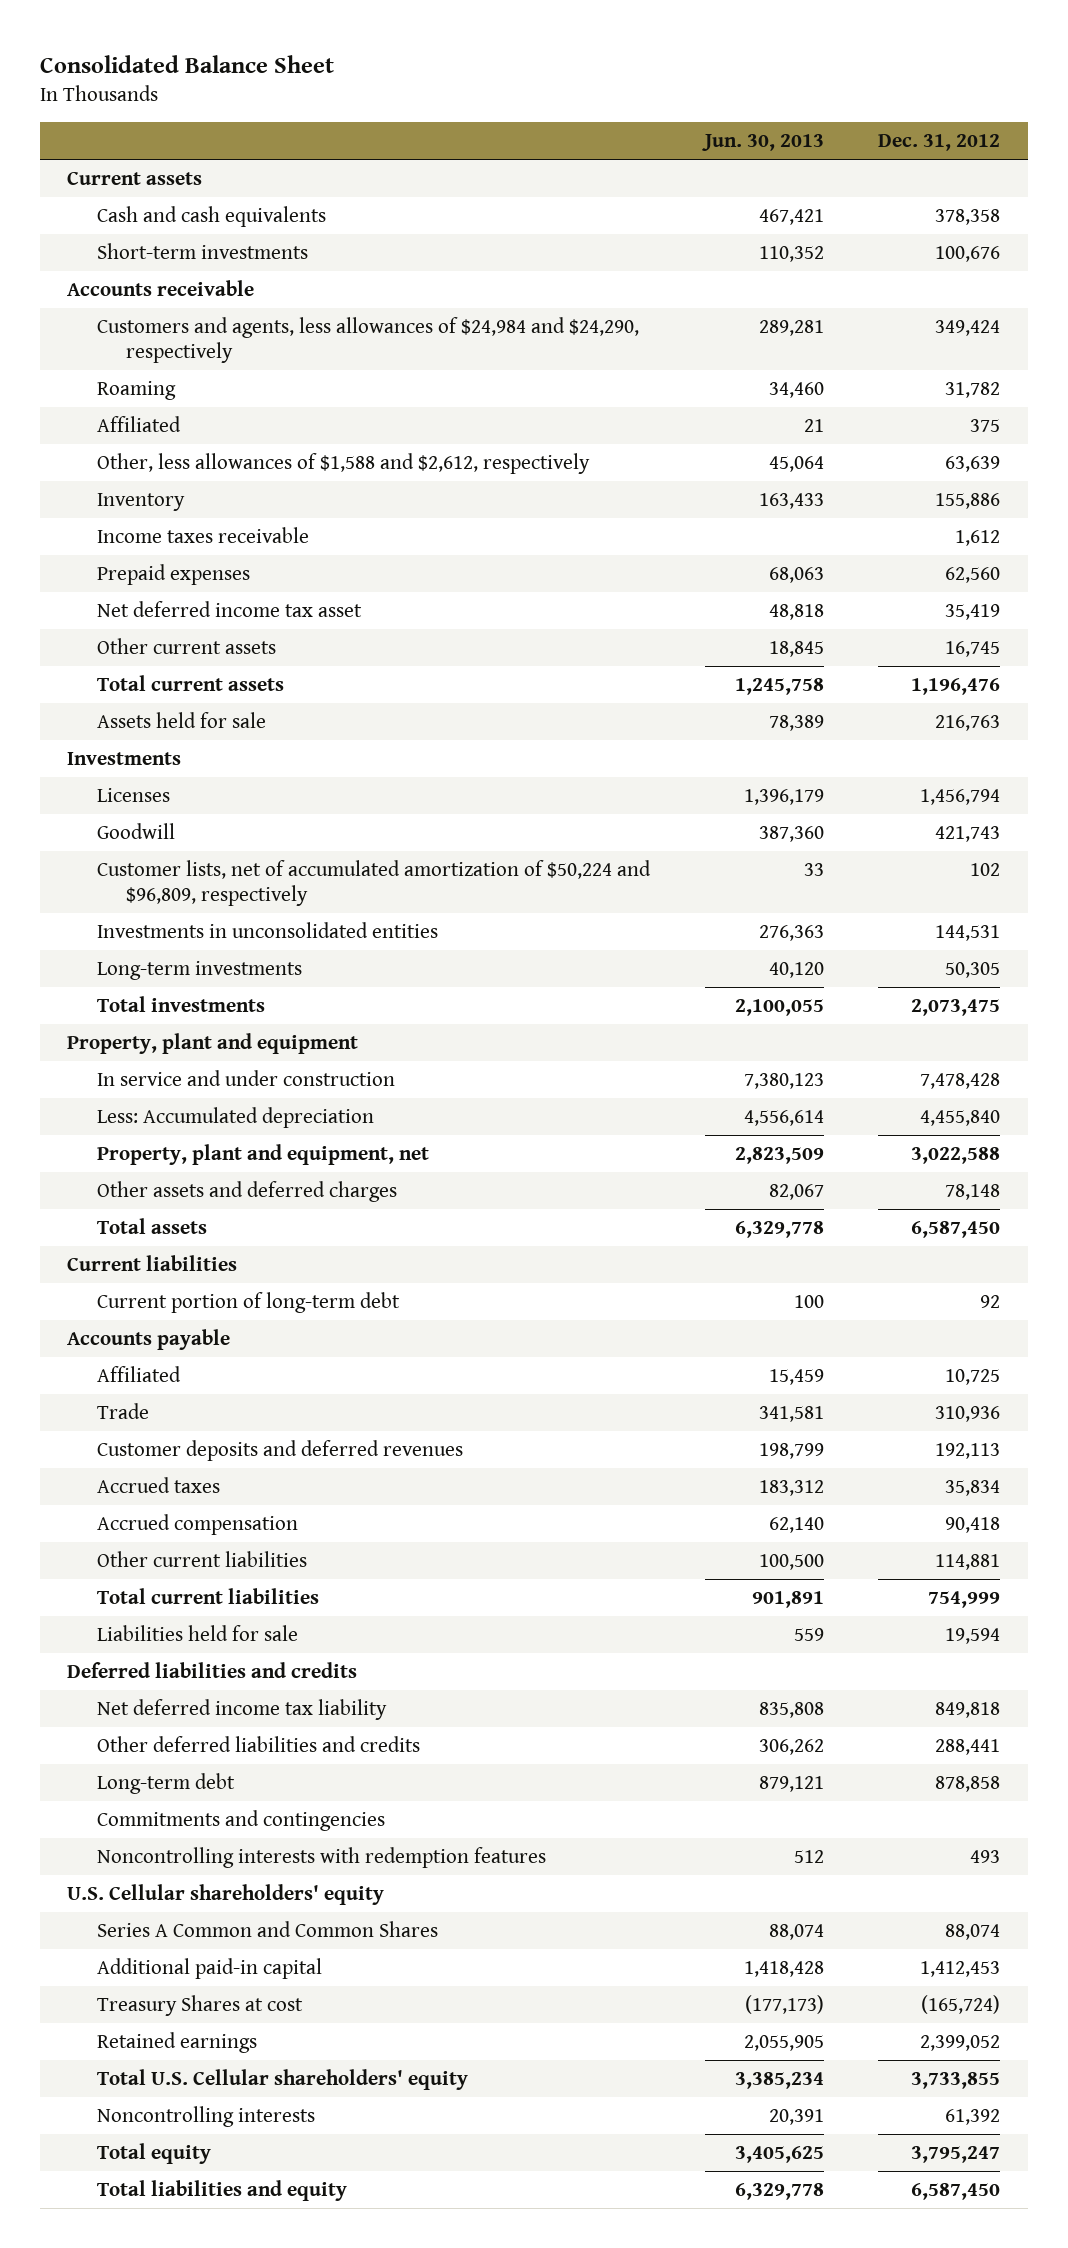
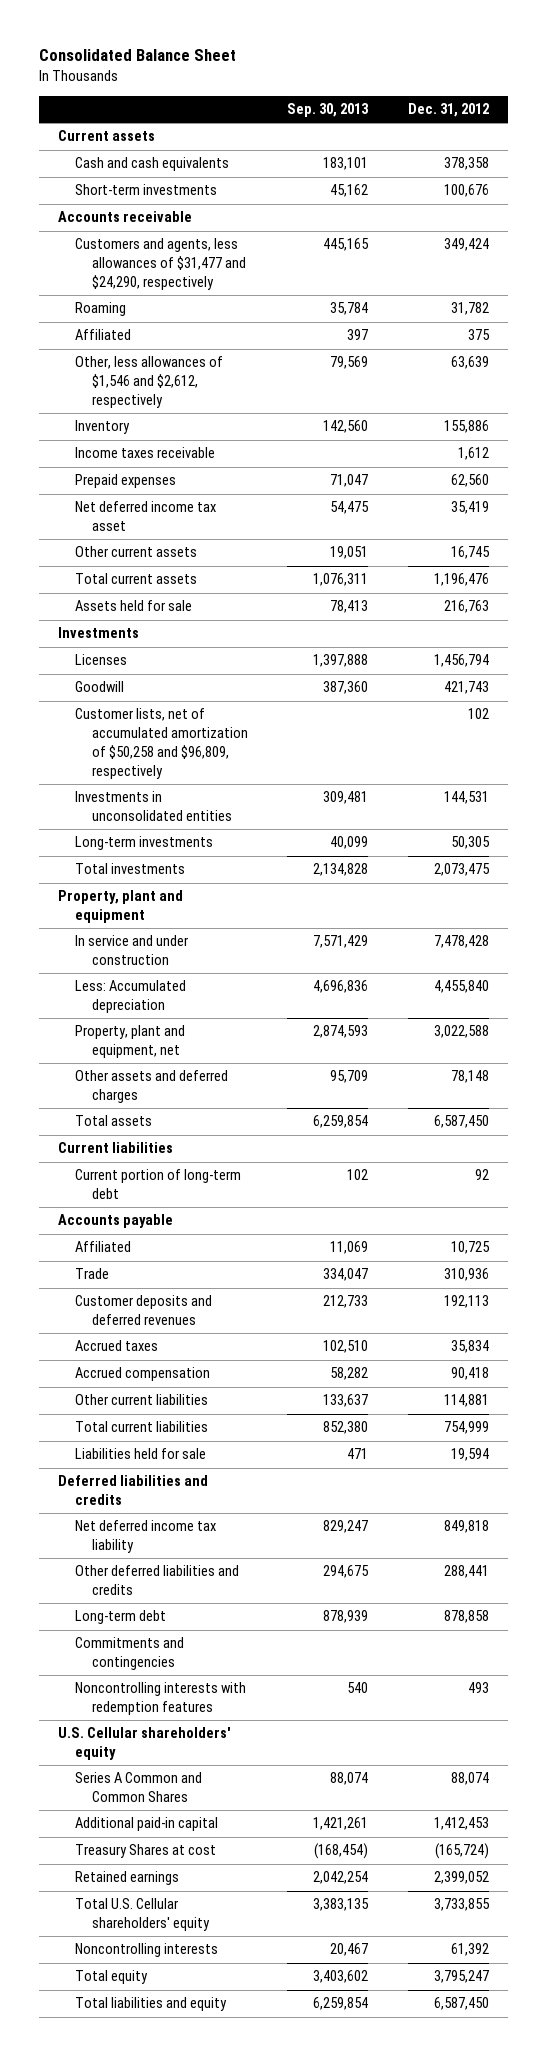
[701,134,824,152] Jun. 30, 2013 -> none
none -> [287,102,370,117] Sep. 30, 2013
[96,317,639,364] Customers and agents, less allowances of $24,984 and $24,290, respectively -> [75,238,246,291] Customers and agents, less allowances of $31,477 and $24,290, respectively
[96,453,590,475] Other, less allowances of $1,588 and $2,612, respectively -> [75,356,224,409] Other, less allowances of $1,546 and $2,612, respectively
[96,860,651,907] Customer lists, net of accumulated amortization of $50,224 and $96,809, respectively -> [75,708,248,779] Customer lists, net of accumulated amortization of $50,258 and $96,809, respectively

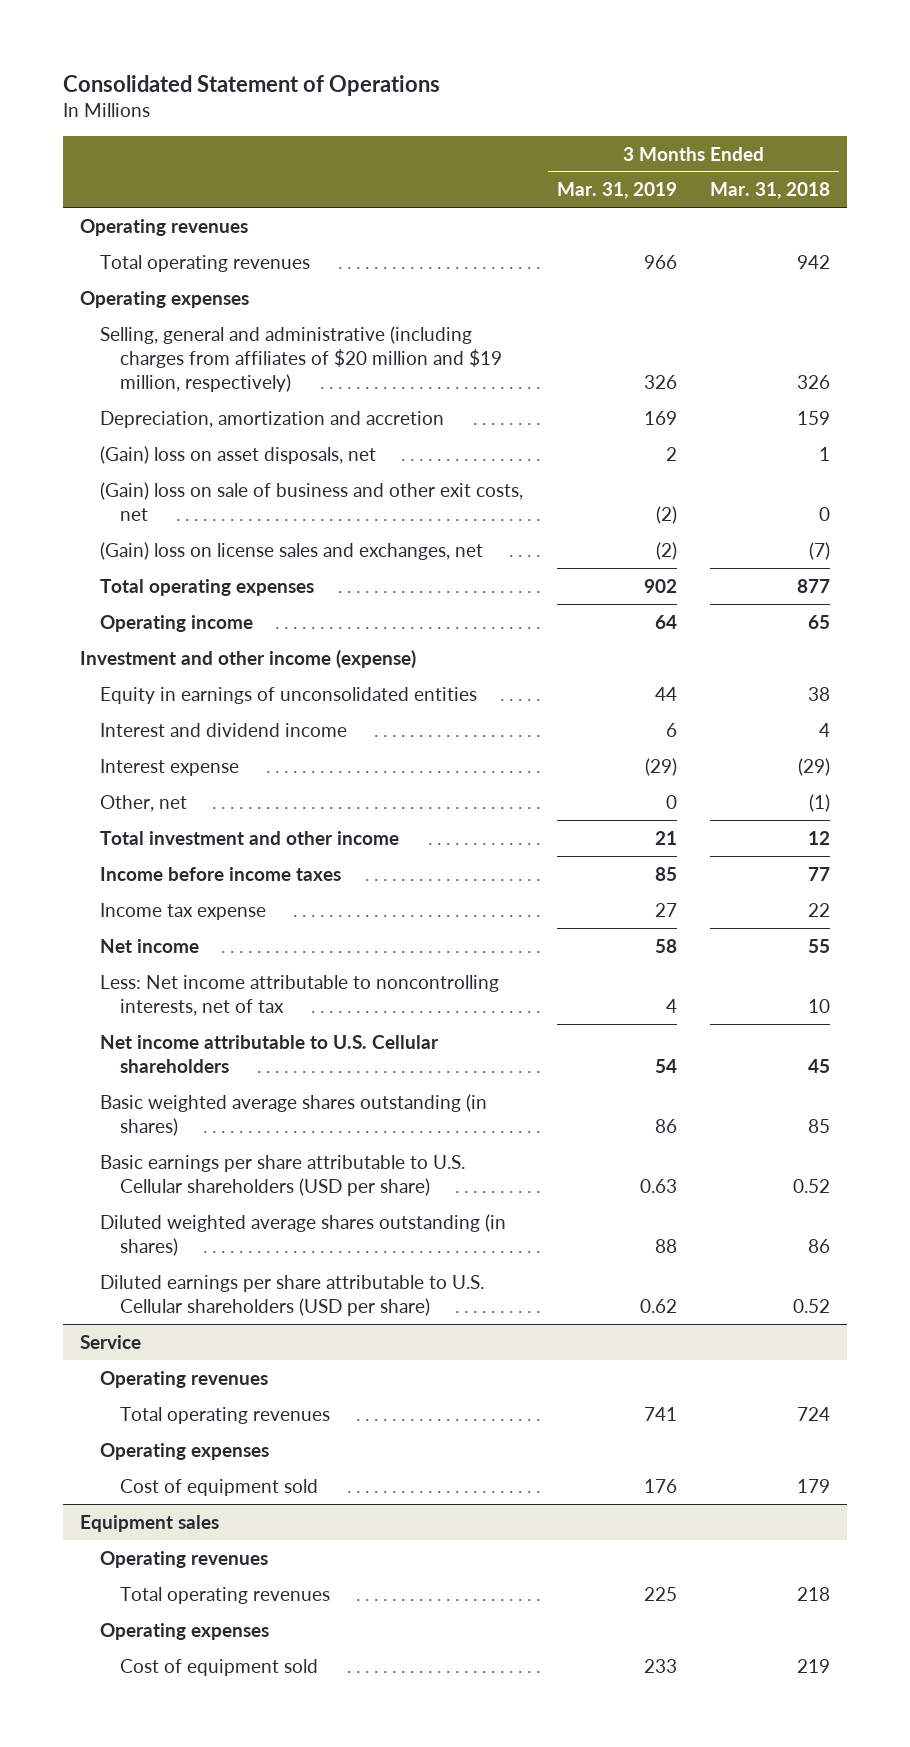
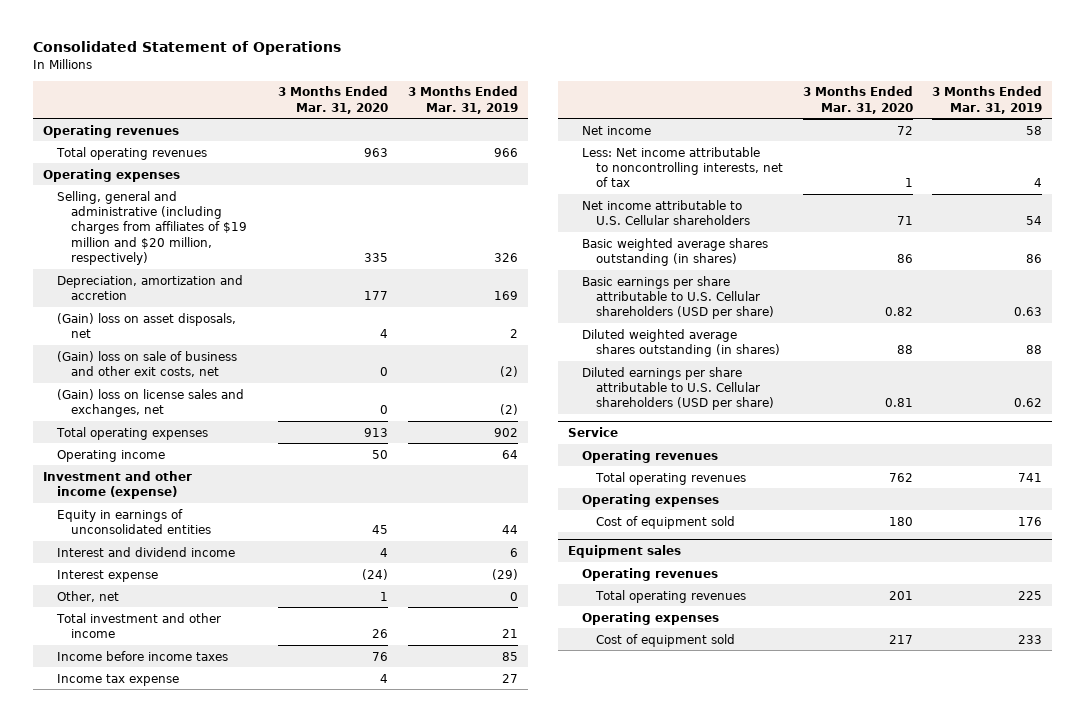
[710,182,831,200] Mar. 31, 2018 -> none
none -> [278,86,389,114] 3 Months Ended Mar. 31, 2020
[99,325,503,392] Selling, general and administrative (including charges from affiliates of $20 million and $19 million, respectively) -> [57,190,248,266] Selling, general and administrative (including charges from affiliates of $19 million and $20 million, respectively)

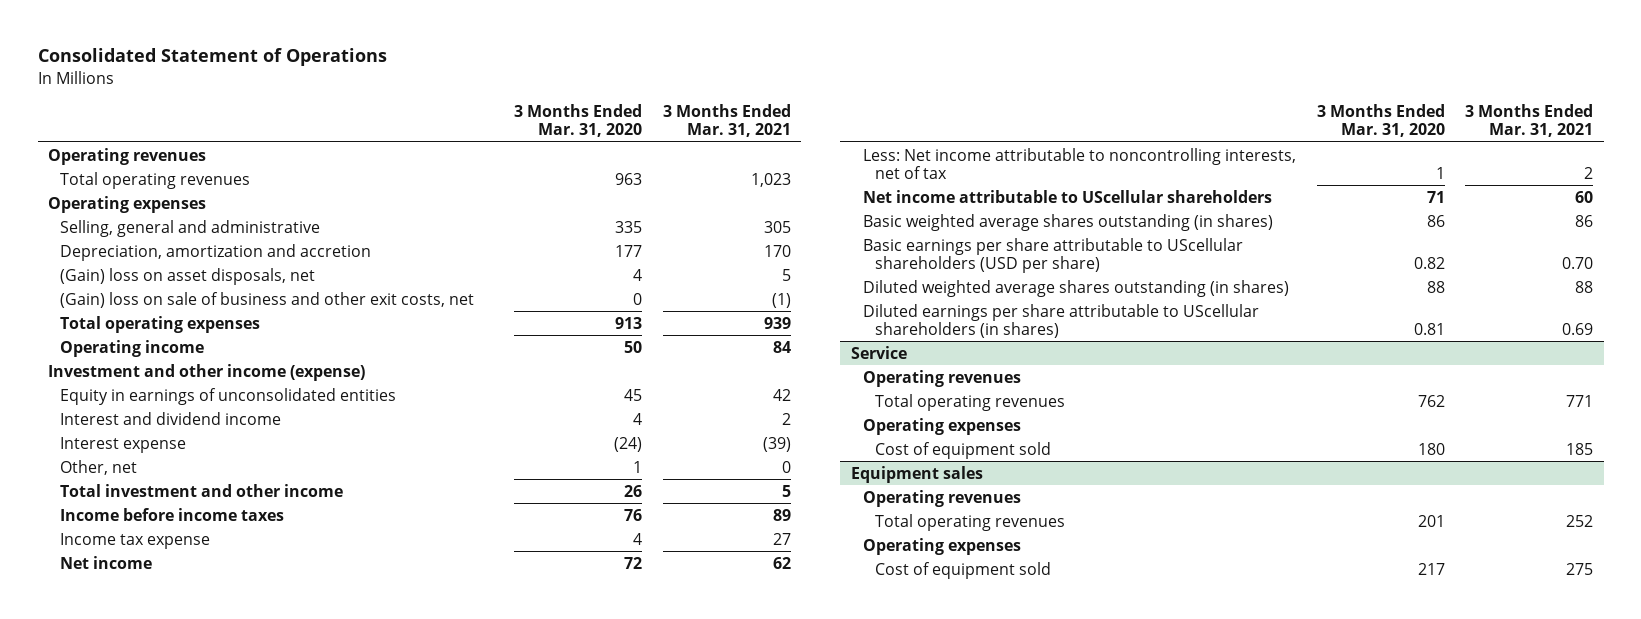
[407,86,518,114] 3 Months Ended Mar. 31, 2019 -> none
none -> [662,103,791,138] 3 Months Ended Mar. 31, 2021
[57,190,248,266] Selling, general and administrative (including charges from affiliates of $19 million and $20 million, respectively) -> [59,219,320,237] Selling, general and administrative
[57,388,245,417] (Gain) loss on license sales and exchanges, net -> none
[581,199,750,225] Net income attributable to U.S. Cellular shareholders -> [862,189,1272,203] Net income attributable to UScellular shareholders
[581,275,774,320] Basic earnings per share attributable to U.S. Cellular shareholders (USD per share) -> [862,237,1243,273] Basic earnings per share attributable to UScellular shareholders (USD per share)
[581,366,774,411] Diluted earnings per share attributable to U.S. Cellular shareholders (USD per share) -> [862,303,1259,338] Diluted earnings per share attributable to UScellular shareholders (in shares)

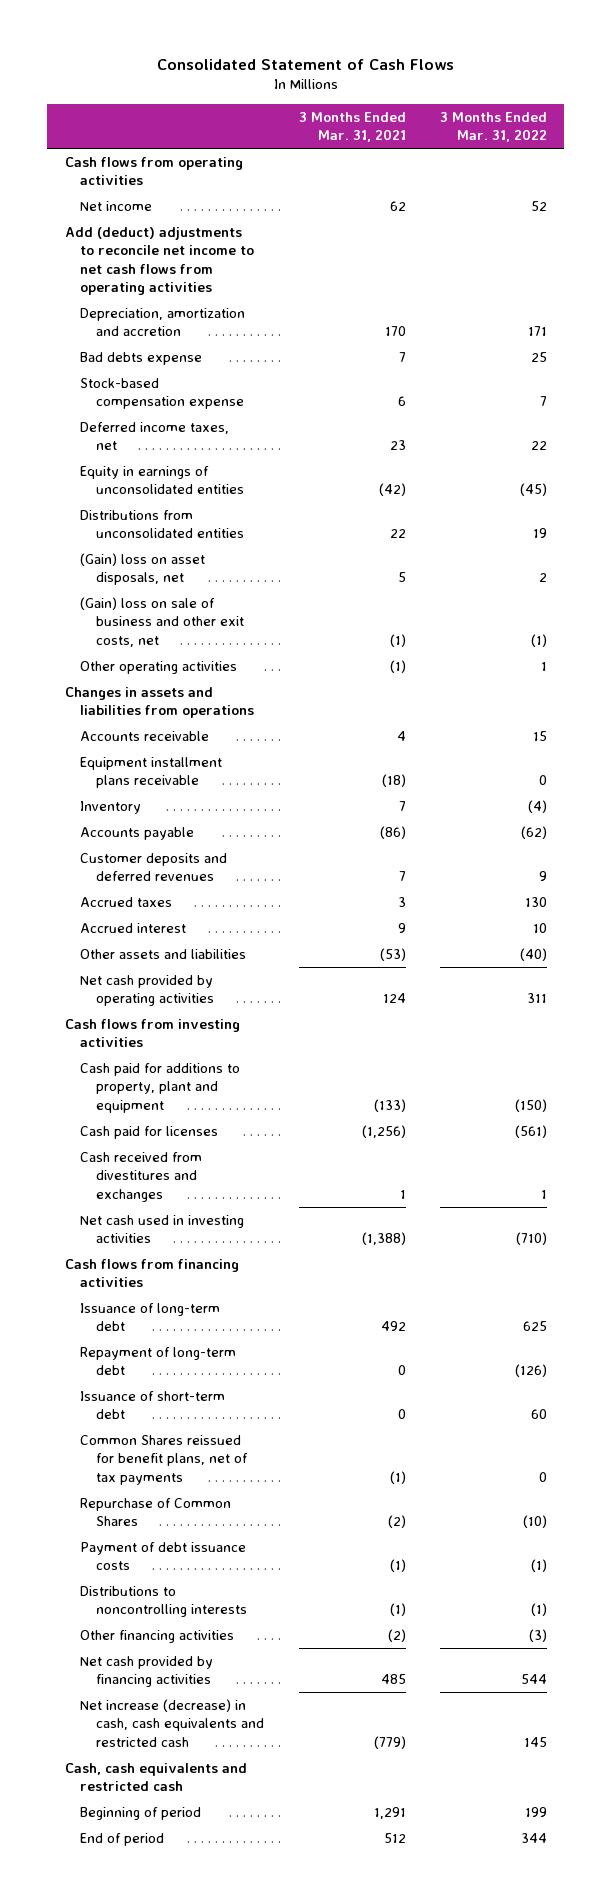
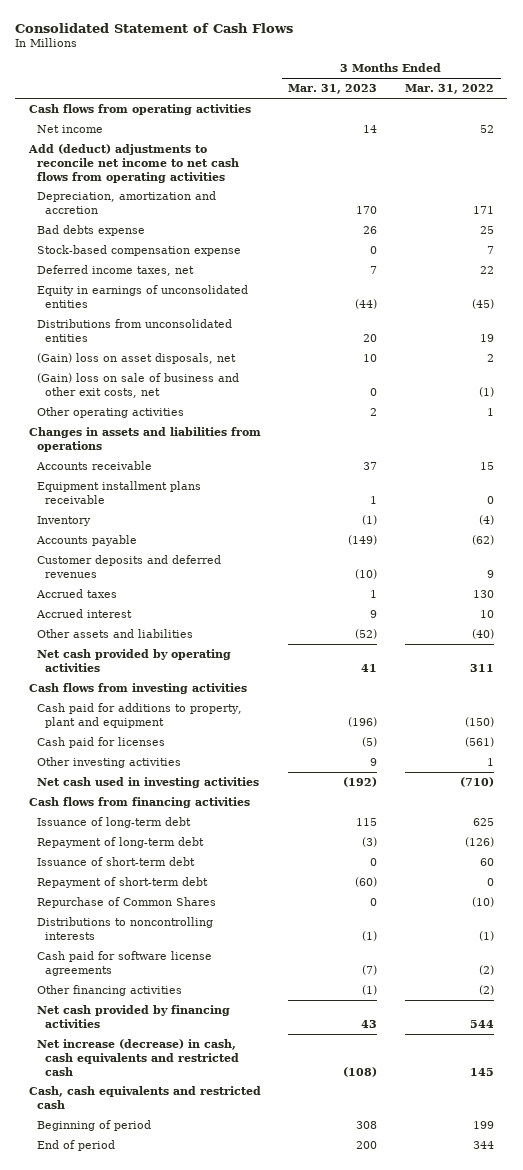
[298,111,406,143] 3 Months Ended Mar. 31, 2021 -> none
none -> [288,84,378,95] Mar. 31, 2023
[80,1151,203,1202] Cash received from divestitures and exchanges -> none
none -> [37,757,182,769] Other investing activities
[80,1434,249,1485] Common Shares reissued for benefit plans, net of tax payments -> none
none -> [37,877,209,889] Repayment of short-term debt
[80,1541,247,1571] Payment of debt issuance costs -> none
none -> [37,951,213,976] Cash paid for software license agreements
[528,1628,547,1642] (3) -> [478,985,494,996] (2)

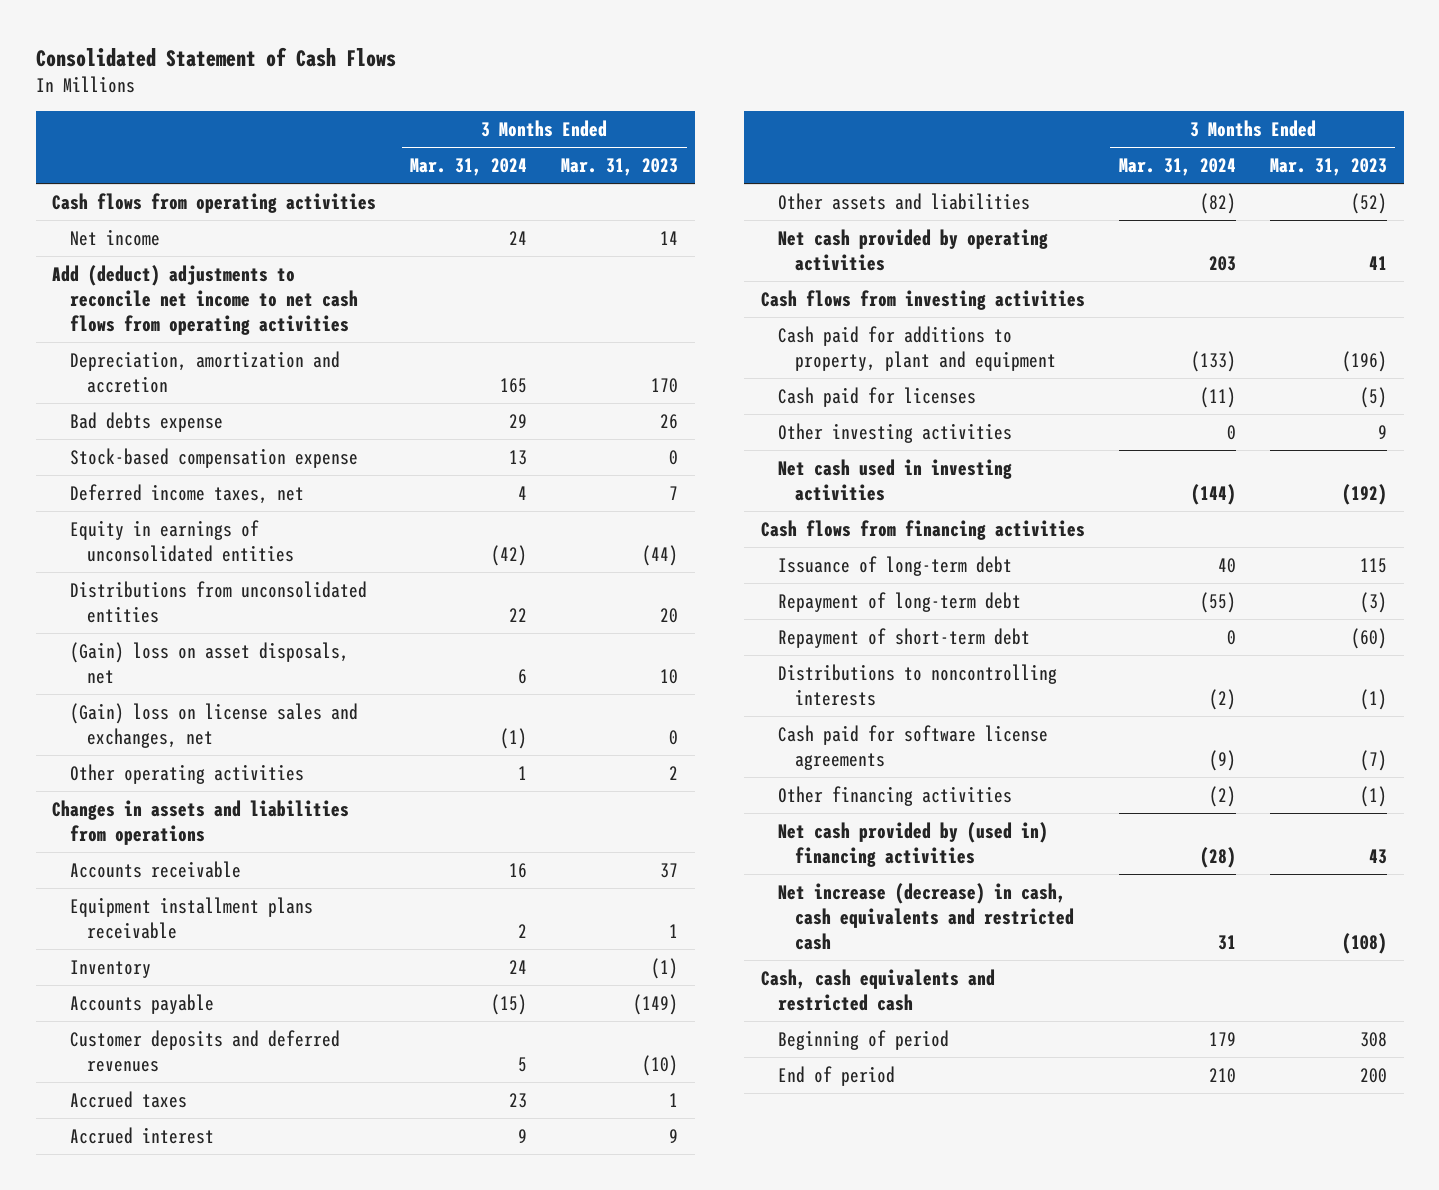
[404,84,494,95] Mar. 31, 2022 -> none
none -> [410,158,528,177] Mar. 31, 2024
[37,373,240,398] (Gain) loss on sale of business and other exit costs, net -> none
none -> [69,702,358,748] (Gain) loss on license sales and exchanges, net
[37,857,196,867] Issuance of short-term debt -> none
[37,897,217,909] Repurchase of Common Shares -> none
[37,1005,231,1028] Net cash provided by financing activities -> [777,821,1048,867] Net cash provided by (used in) financing activities

